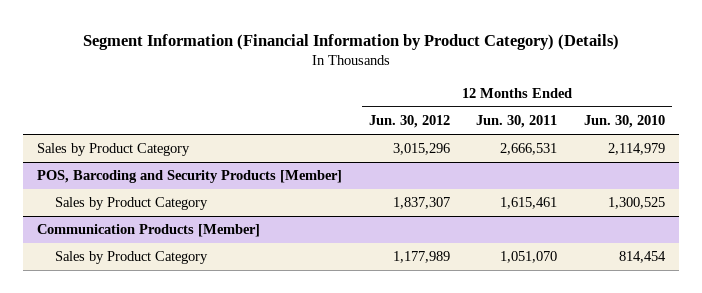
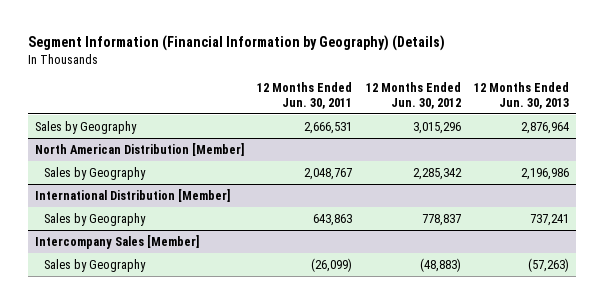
[82,33,619,50] Segment Information (Financial Information by Product Category) (Details) -> [28,35,446,52] Segment Information (Financial Information by Geography) (Details)
[584,115,666,129] Jun. 30, 2010 -> none
none -> [474,82,570,109] 12 Months Ended Jun. 30, 2013
[36,170,342,184] POS, Barcoding and Security Products [Member] -> none
[36,224,260,238] Communication Products [Member] -> none
[36,143,190,157] Sales by Product Category -> [34,121,137,135] Sales by Geography
none -> [34,143,244,157] North American Distribution [Member]
[54,197,208,211] Sales by Product Category -> [43,167,146,181] Sales by Geography
[392,197,450,210] 1,837,307 -> [412,168,462,181] 2,285,342
[500,197,558,210] 1,615,461 -> [304,168,353,181] 2,048,767
none -> [34,189,230,203] International Distribution [Member]
[54,251,208,265] Sales by Product Category -> [43,213,146,227] Sales by Geography
[392,251,450,264] 1,177,989 -> [421,214,461,227] 778,837
[500,251,558,264] 1,051,070 -> [313,214,353,227] 643,863
none -> [34,235,199,250] Intercompany Sales [Member]
none -> [43,259,146,273] Sales by Geography

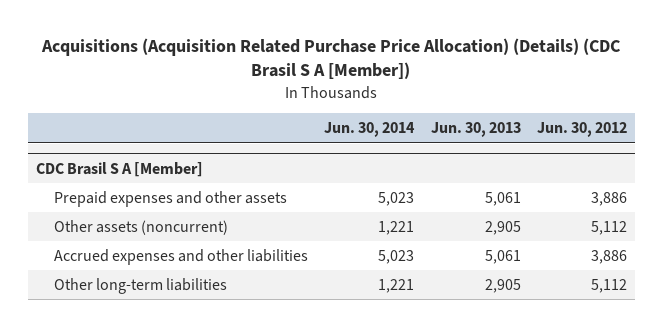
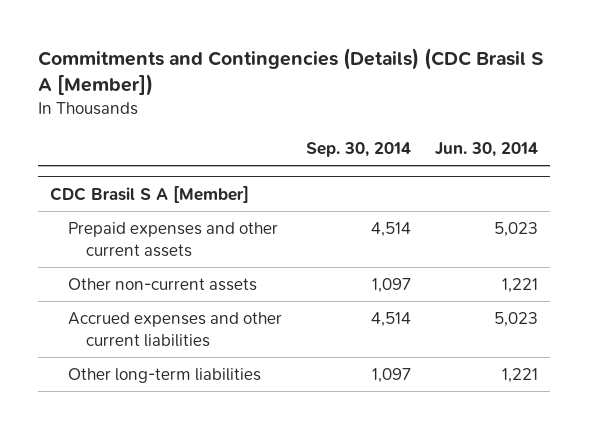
[41,37,622,80] Acquisitions (Acquisition Related Purchase Price Allocation) (Details) (CDC Brasil S A [Member]) -> [38,47,544,97] Commitments and Contingencies (Details) (CDC Brasil S A [Member])
[430,122,521,138] Jun. 30, 2013 -> none
[536,122,627,138] Jun. 30, 2012 -> none
none -> [306,141,412,157] Sep. 30, 2014
[54,190,288,207] Prepaid expenses and other assets -> [68,221,279,257] Prepaid expenses and other current assets
[54,219,229,235] Other assets (noncurrent) -> [68,277,258,291] Other non-current assets
[54,248,309,265] Accrued expenses and other liabilities -> [68,311,283,347] Accrued expenses and other current liabilities

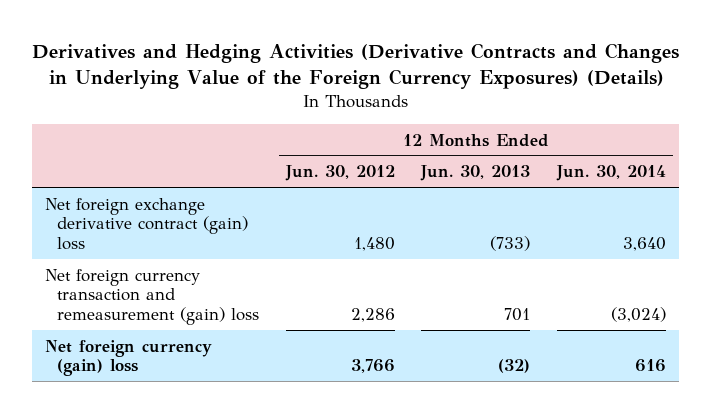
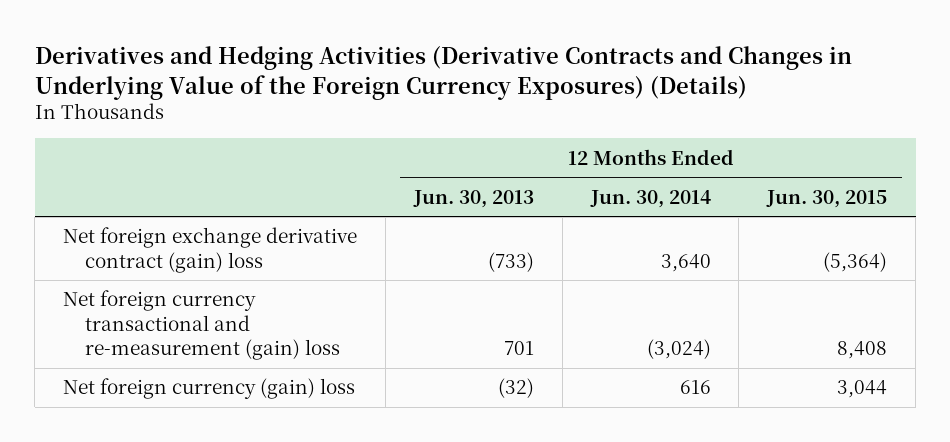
[284,165,395,182] Jun. 30, 2012 -> none
none -> [766,189,888,208] Jun. 30, 2015
[45,268,260,326] Net foreign currency transaction and remeasurement (gain) loss -> [62,290,341,361] Net foreign currency transactional and re-measurement (gain) loss

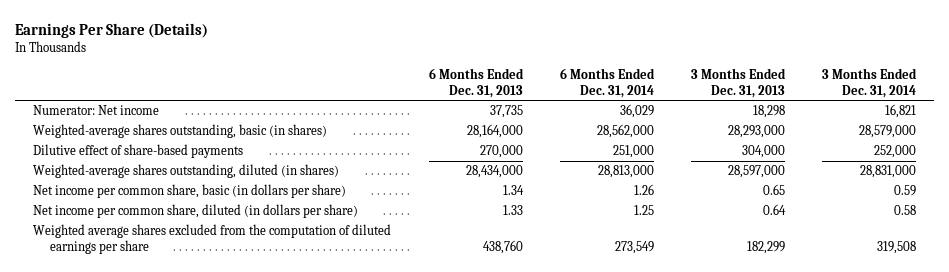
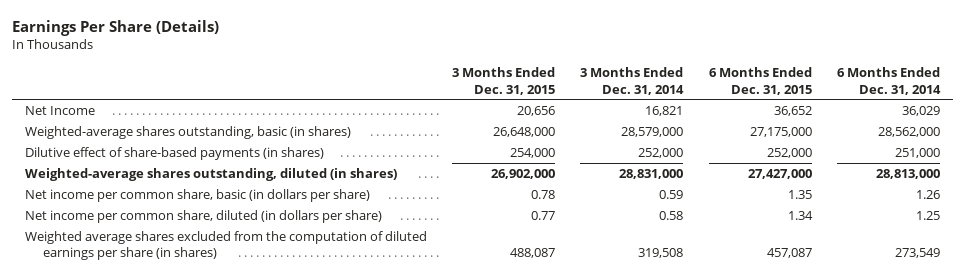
[428,67,524,98] 6 Months Ended Dec. 31, 2013 -> none
[690,67,786,98] 3 Months Ended Dec. 31, 2013 -> none
none -> [451,67,555,95] 3 Months Ended Dec. 31, 2015
none -> [708,67,812,95] 6 Months Ended Dec. 31, 2015
[33,105,160,116] Numerator: Net income -> [24,105,95,115] Net Income
[33,144,244,159] Dilutive effect of share-based payments -> [24,146,324,160] Dilutive effect of share-based payments (in shares)
[33,224,392,255] Weighted average shares excluded from the computation of diluted earnings per share -> [24,230,427,261] Weighted average shares excluded from the computation of diluted earnings per share (in shares)

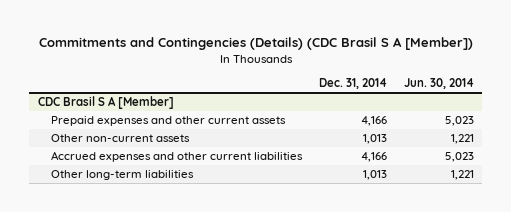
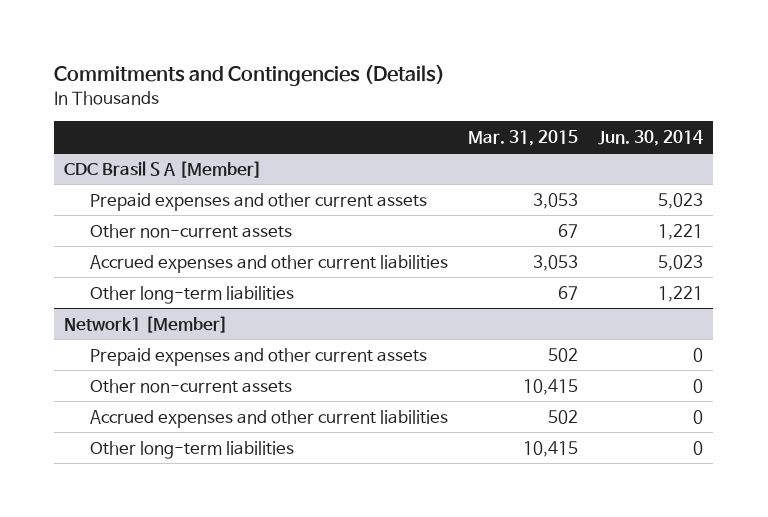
[38,37,473,51] Commitments and Contingencies (Details) (CDC Brasil S A [Member]) -> [54,64,446,86] Commitments and Contingencies (Details)
[319,78,388,90] Dec. 31, 2014 -> none
none -> [468,129,579,146] Mar. 31, 2015
none -> [64,315,229,333] Network1 [Member]
none -> [90,347,428,366] Prepaid expenses and other current assets
none -> [90,378,293,393] Other non-current assets
none -> [90,409,449,428] Accrued expenses and other current liabilities
none -> [90,440,295,459] Other long-term liabilities

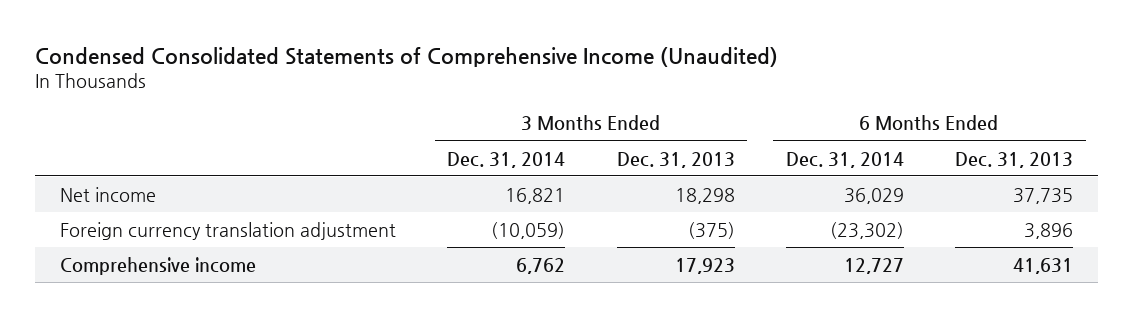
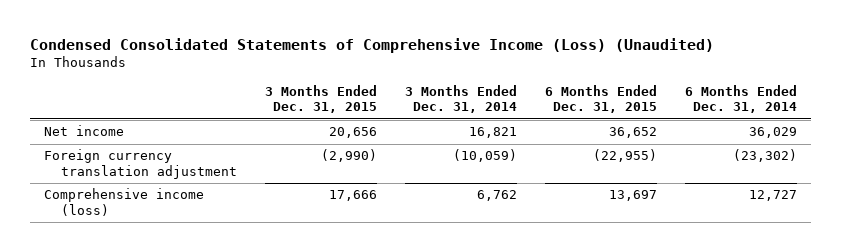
[34,46,778,67] Condensed Consolidated Statements of Comprehensive Income (Unaudited) -> [30,37,715,53] Condensed Consolidated Statements of Comprehensive Income (Loss) (Unaudited)
[616,151,735,168] Dec. 31, 2013 -> none
[954,151,1073,168] Dec. 31, 2013 -> none
none -> [265,84,378,114] 3 Months Ended Dec. 31, 2015
none -> [544,84,657,114] 6 Months Ended Dec. 31, 2015
[60,256,257,275] Comprehensive income -> [44,188,205,217] Comprehensive income (loss)

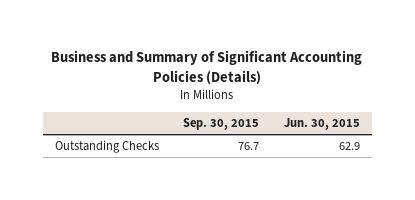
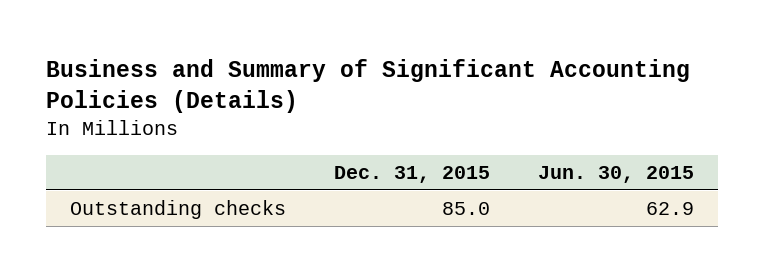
[183,118,260,131] Sep. 30, 2015 -> none
none -> [333,165,490,183] Dec. 31, 2015
[55,140,160,154] Outstanding Checks -> [69,200,286,220] Outstanding checks

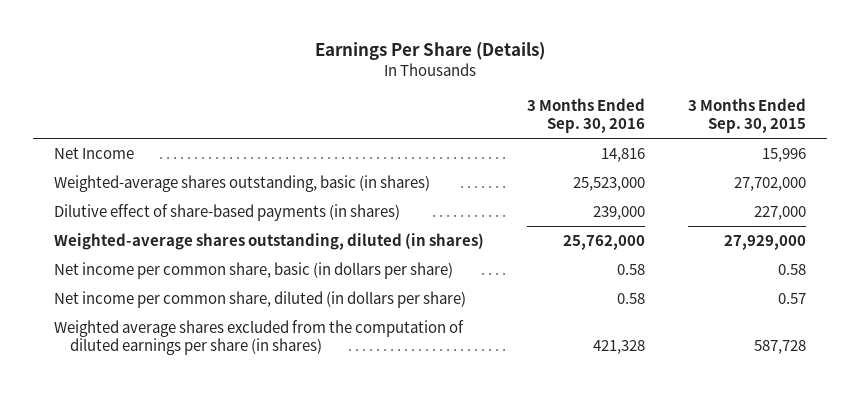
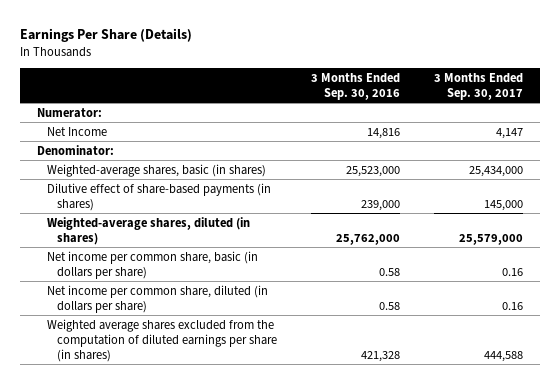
[687,98,806,134] 3 Months Ended Sep. 30, 2015 -> none
none -> [433,72,523,100] 3 Months Ended Sep. 30, 2017
none -> [36,107,102,118] Numerator:
none -> [36,144,114,156] Denominator:
[54,175,431,193] Weighted-average shares outstanding, basic (in shares) -> [46,163,266,177] Weighted-average shares, basic (in shares)
[54,233,485,251] Weighted-average shares outstanding, diluted (in shares) -> [46,216,250,245] Weighted-average shares, diluted (in shares)

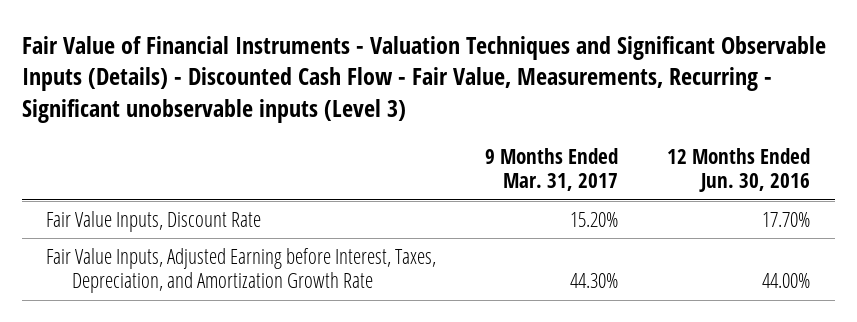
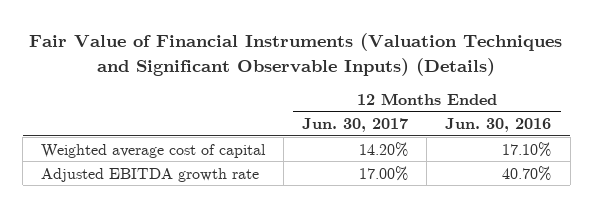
[21,35,826,124] Fair Value of Financial Instruments - Valuation Techniques and Significant Observable Inputs (Details) - Discounted Cash Flow - Fair Value, Measurements, Recurring - Significant unobservable inputs (Level 3) -> [29,33,563,76] Fair Value of Financial Instruments (Valuation Techniques and Significant Observable Inputs) (Details)
[485,148,619,192] 9 Months Ended Mar. 31, 2017 -> none
none -> [302,118,409,133] Jun. 30, 2017
[46,211,262,233] Fair Value Inputs, Discount Rate -> none
none -> [41,143,267,158] Weighted average cost of capital
[46,248,437,294] Fair Value Inputs, Adjusted Earning before Interest, Taxes, Depreciation, and Amortization Growth Rate -> [41,167,260,182] Adjusted EBITDA growth rate
[762,273,811,289] 44.00% -> [502,165,552,181] 40.70%

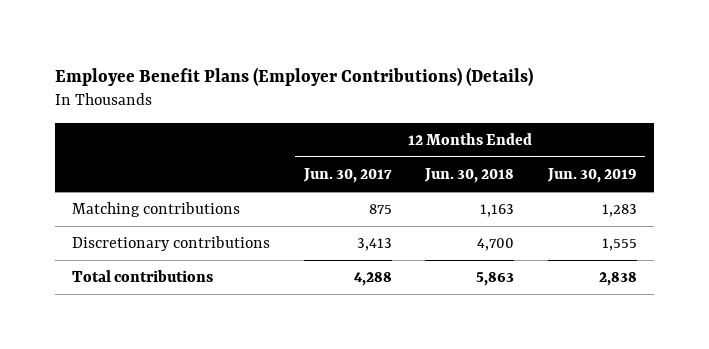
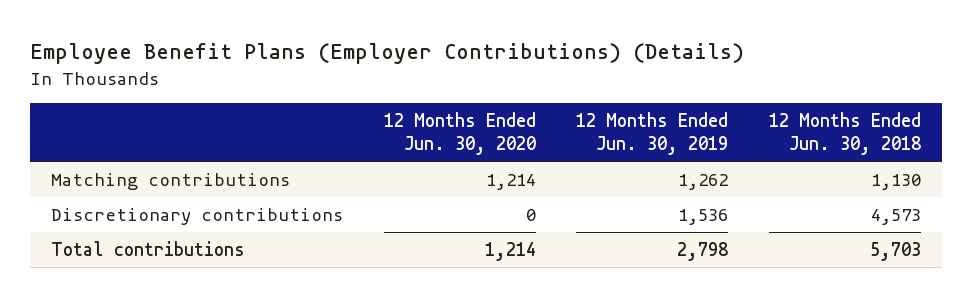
[302,168,392,184] Jun. 30, 2017 -> none
none -> [383,112,536,155] 12 Months Ended Jun. 30, 2020
[480,204,515,218] 1,163 -> [871,174,922,191] 1,130
[601,204,637,218] 1,283 -> [678,174,729,191] 1,262
[477,238,515,252] 4,700 -> [871,209,922,226] 4,573
[601,238,637,252] 1,555 -> [678,209,729,226] 1,536
[476,272,515,287] 5,863 -> [870,242,922,262] 5,703
[598,272,637,287] 2,838 -> [677,242,729,262] 2,798

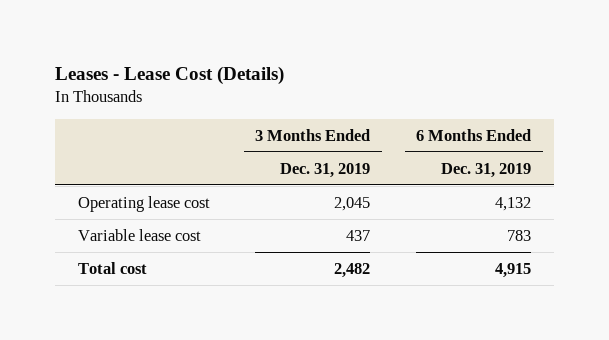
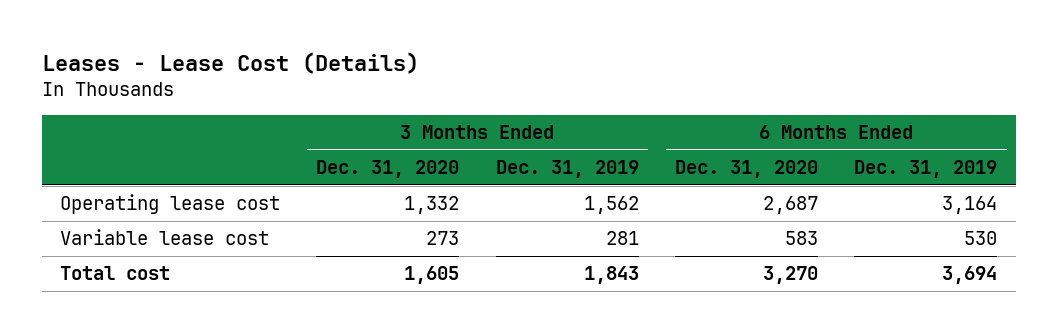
none -> [316,160,460,179] Dec. 31, 2020
none -> [675,160,819,179] Dec. 31, 2020
[334,196,371,211] 2,045 -> [583,196,639,215] 1,562
[495,196,532,211] 4,132 -> [942,196,998,215] 3,164
[346,229,371,241] 437 -> [605,231,639,246] 281
[507,229,532,241] 783 -> [964,231,998,246] 530
[334,262,371,278] 2,482 -> [583,266,639,285] 1,843
[495,262,532,278] 4,915 -> [942,266,998,285] 3,694

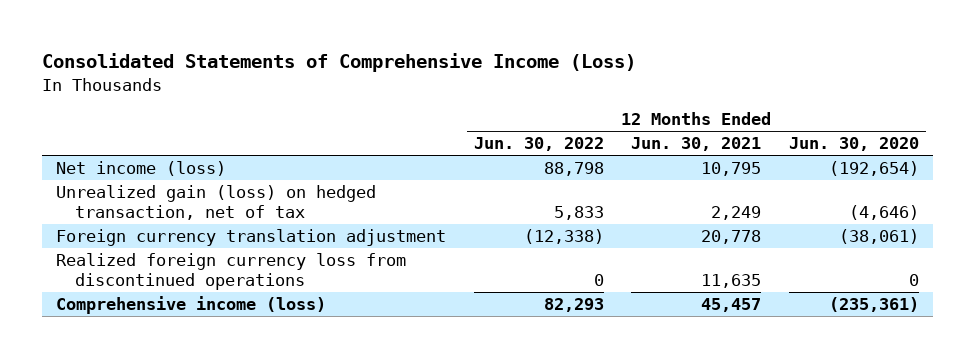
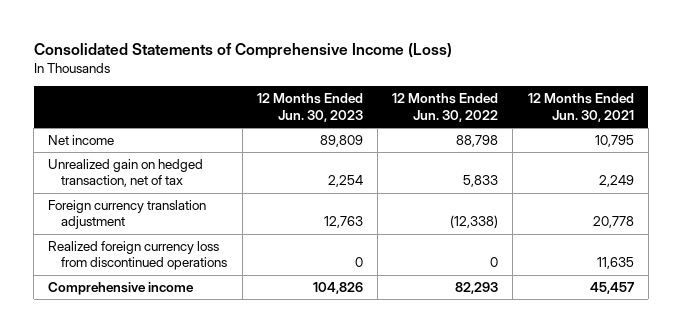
[788,137,919,152] Jun. 30, 2020 -> none
none -> [256,93,363,122] 12 Months Ended Jun. 30, 2023
[55,161,226,177] Net income (loss) -> [48,135,115,146] Net income
[55,185,376,220] Unrealized gain (loss) on hedged transaction, net of tax -> [48,159,204,188] Unrealized gain on hedged transaction, net of tax
[55,296,326,315] Comprehensive income (loss) -> [48,282,195,296] Comprehensive income

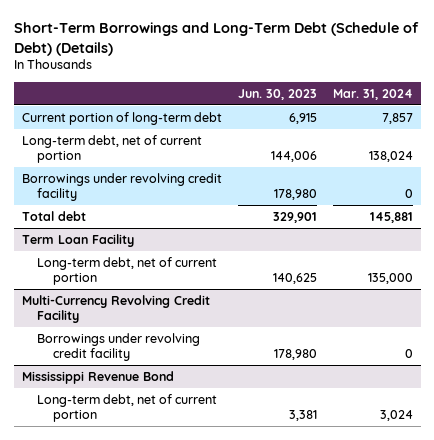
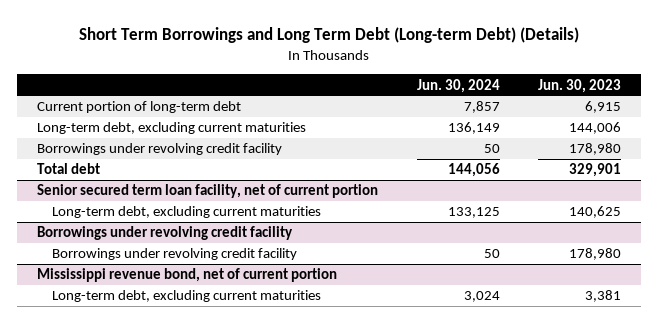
[13,22,419,56] Short-Term Borrowings and Long-Term Debt (Schedule of Debt) (Details) -> [79,26,580,43] Short Term Borrowings and Long Term Debt (Long-term Debt) (Details)
[332,88,413,100] Mar. 31, 2024 -> none
none -> [416,78,500,93] Jun. 30, 2024
[21,134,202,163] Long-term debt, net of current portion -> [36,122,306,135] Long-term debt, excluding current maturities
[21,233,134,247] Term Loan Facility -> [36,184,378,199] Senior secured term loan facility, net of current portion
[37,256,218,285] Long-term debt, net of current portion -> [52,206,322,219] Long-term debt, excluding current maturities
[21,294,210,323] Multi-Currency Revolving Credit Facility -> [36,226,293,241] Borrowings under revolving credit facility
[21,370,174,384] Mississippi Revenue Bond -> [36,268,337,283] Mississippi revenue bond, net of current portion
[37,393,218,422] Long-term debt, net of current portion -> [52,290,322,303] Long-term debt, excluding current maturities

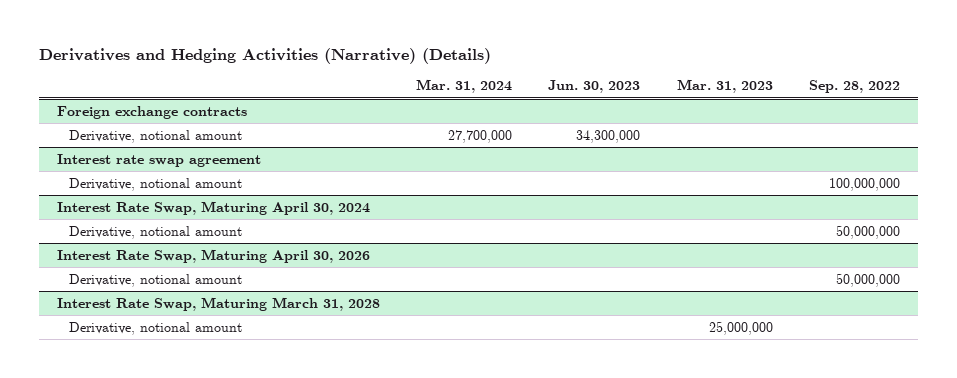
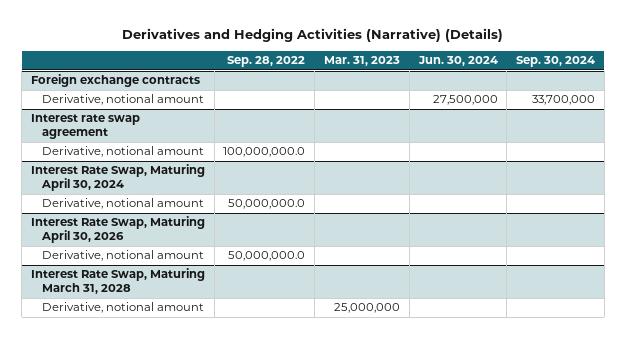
[416,79,513,94] Mar. 31, 2024 -> none
[548,80,641,94] Jun. 30, 2023 -> none
none -> [417,56,498,67] Jun. 30, 2024
none -> [516,56,596,68] Sep. 30, 2024
[828,177,900,191] 100,000,000 -> [223,147,306,158] 100,000,000.0
[835,224,900,239] 50,000,000 -> [228,199,306,210] 50,000,000.0
[835,272,900,287] 50,000,000 -> [228,251,306,262] 50,000,000.0

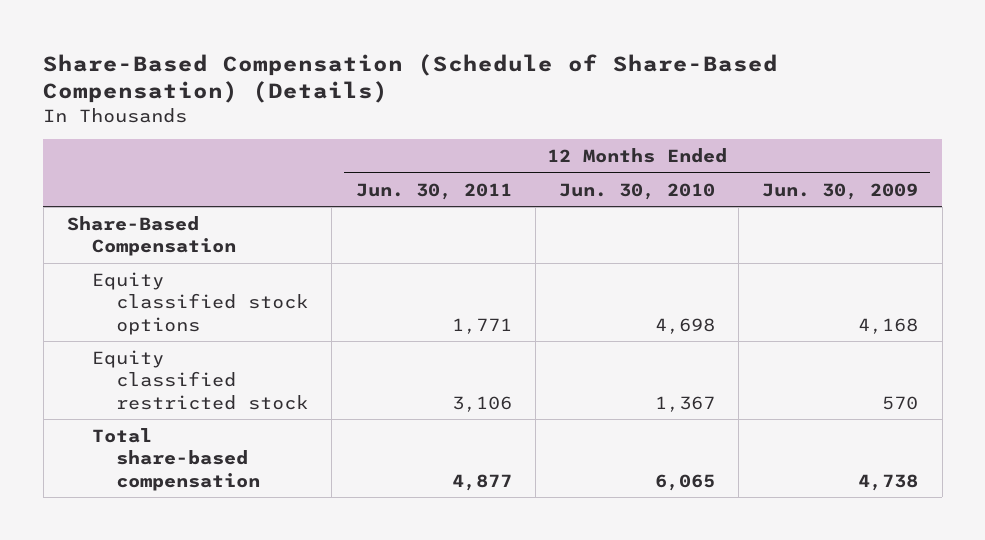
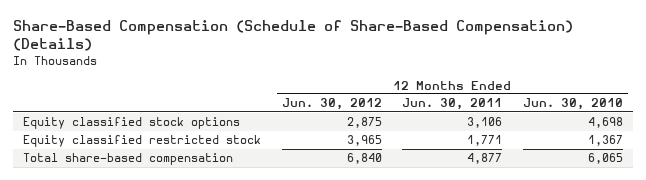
[762,182,919,200] Jun. 30, 2009 -> none
none -> [281,98,382,111] Jun. 30, 2012
[66,215,236,257] Share-Based Compensation -> none
[451,317,512,334] 1,771 -> [467,117,503,129] 3,106
[451,395,512,412] 3,106 -> [467,135,503,147] 1,771

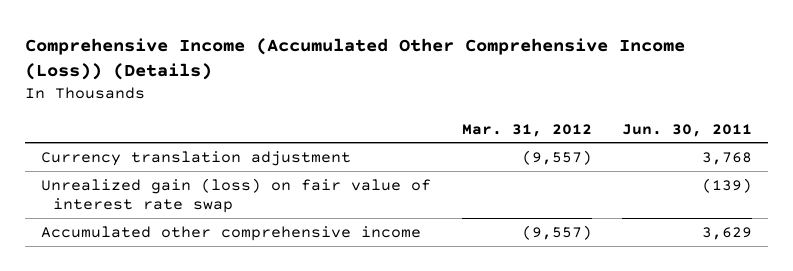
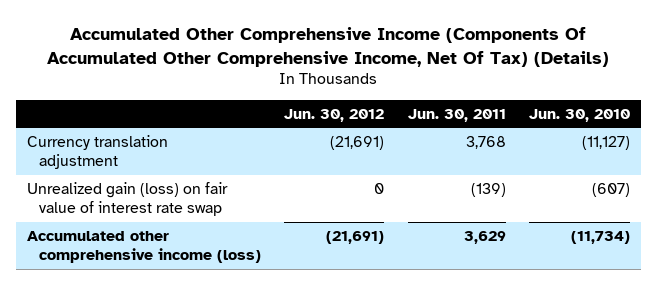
[25,37,686,81] Comprehensive Income (Accumulated Other Comprehensive Income (Loss)) (Details) -> [47,26,610,67] Accumulated Other Comprehensive Income (Components Of Accumulated Other Comprehensive Income, Net Of Tax) (Details)
[461,123,592,137] Mar. 31, 2012 -> none
none -> [284,108,385,122] Jun. 30, 2012
none -> [528,108,630,122] Jun. 30, 2010
[40,225,421,241] Accumulated other comprehensive income -> [27,230,262,264] Accumulated other comprehensive income (loss)

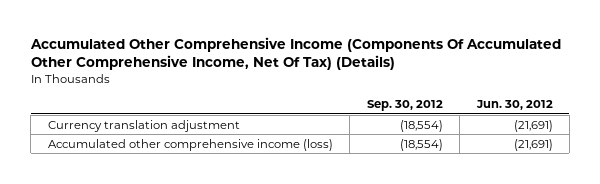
[407,108,506,122] Jun. 30, 2011 -> none
[528,108,630,122] Jun. 30, 2010 -> none
none -> [366,100,443,112] Sep. 30, 2012
[27,181,229,217] Unrealized gain (loss) on fair value of interest rate swap -> none

